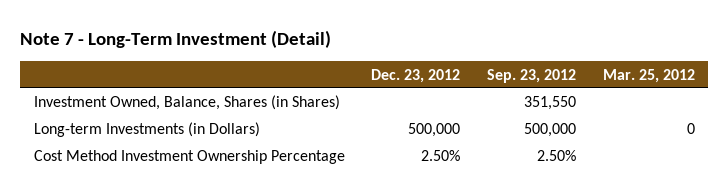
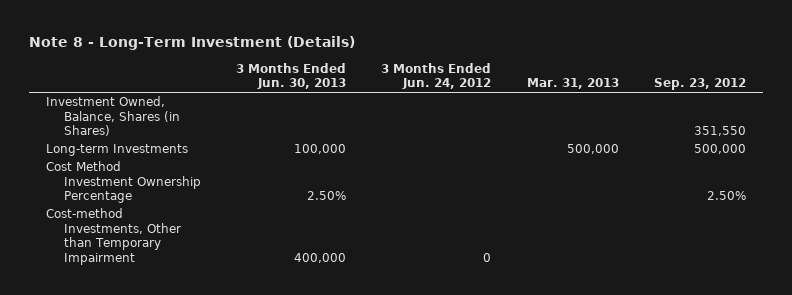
[20,30,332,49] Note 7 - Long-Term Investment (Detail) -> [28,36,355,51] Note 8 - Long-Term Investment (Details)
[371,68,461,83] Dec. 23, 2012 -> none
[602,68,695,83] Mar. 25, 2012 -> none
none -> [236,63,347,90] 3 Months Ended Jun. 30, 2013
none -> [381,63,492,90] 3 Months Ended Jun. 24, 2012
none -> [526,78,619,90] Mar. 31, 2013
[33,122,260,138] Long-term Investments (in Dollars) -> [46,144,189,157] Long-term Investments
none -> [46,208,182,265] Cost-method Investments, Other than Temporary Impairment

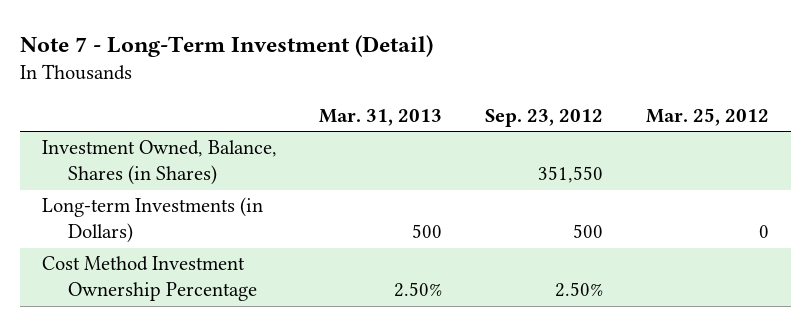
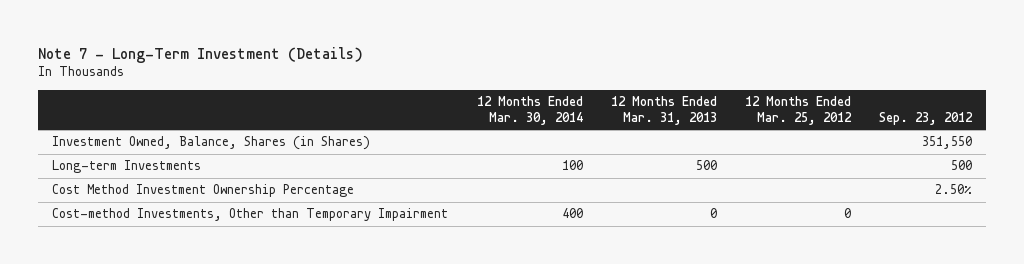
[20,34,434,57] Note 7 - Long-Term Investment (Detail) -> [38,46,364,63] Note 7 - Long-Term Investment (Details)
[319,109,443,127] Mar. 31, 2013 -> none
[646,108,770,127] Mar. 25, 2012 -> none
none -> [476,96,583,126] 12 Months Ended Mar. 30, 2014
none -> [610,96,717,126] 12 Months Ended Mar. 31, 2013
none -> [744,96,852,126] 12 Months Ended Mar. 25, 2012
[41,197,263,244] Long-term Investments (in Dollars) -> [52,160,202,174] Long-term Investments
none -> [52,208,449,222] Cost-method Investments, Other than Temporary Impairment

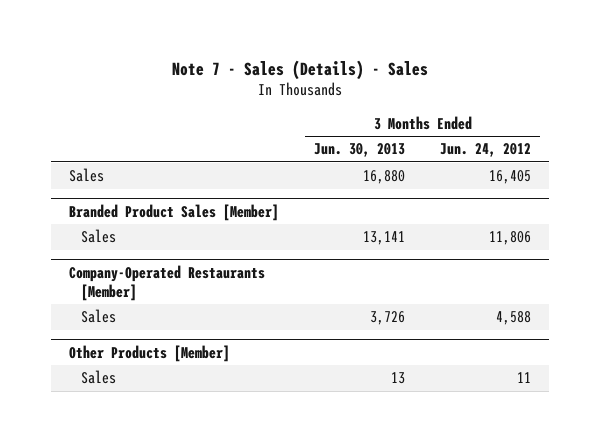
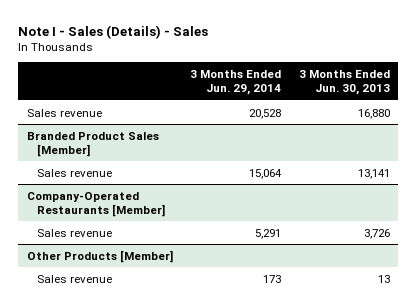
[172,59,429,80] Note 7 - Sales (Details) - Sales -> [17,24,208,39] Note I - Sales (Details) - Sales
[440,143,532,158] Jun. 24, 2012 -> none
none -> [190,69,282,96] 3 Months Ended Jun. 29, 2014
[68,168,104,183] Sales -> [26,108,102,117] Sales revenue
[80,229,116,244] Sales -> [36,168,112,177] Sales revenue
[80,309,116,324] Sales -> [36,228,112,237] Sales revenue
[80,370,116,385] Sales -> [36,274,112,283] Sales revenue

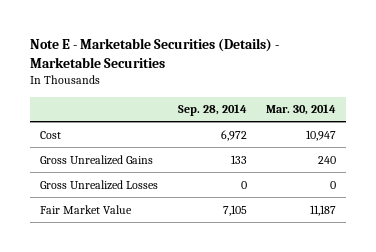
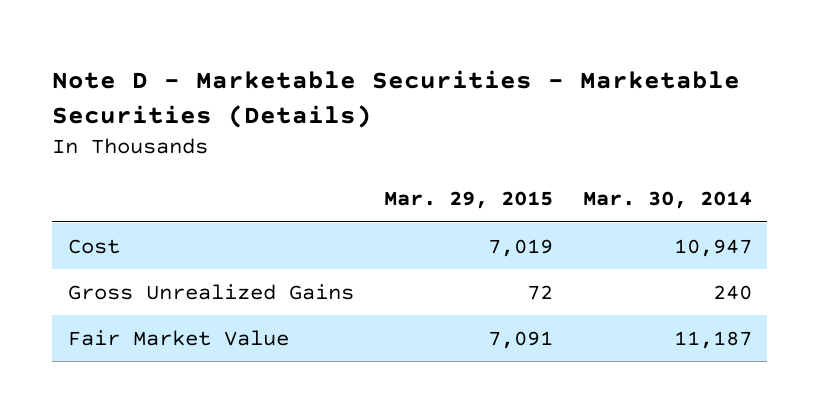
[30,37,280,68] Note E - Marketable Securities (Details) - Marketable Securities -> [52,69,741,128] Note D - Marketable Securities - Marketable Securities (Details)
[177,104,247,117] Sep. 28, 2014 -> none
none -> [383,191,553,210] Mar. 29, 2015
[39,179,158,190] Gross Unrealized Losses -> none

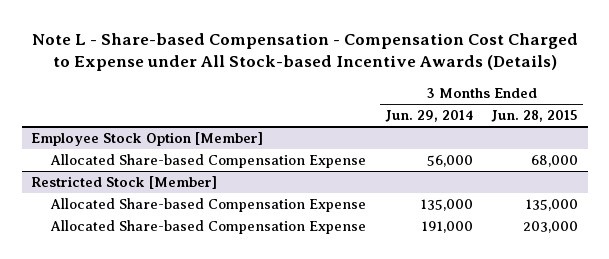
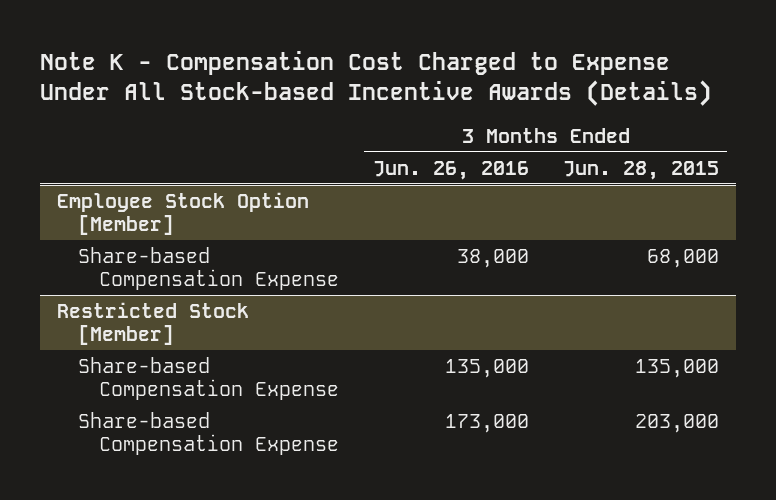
[31,32,578,72] Note L - Share-based Compensation - Compensation Cost Charged to Expense under All Stock-based Incentive Awards (Details) -> [39,51,712,107] Note K - Compensation Cost Charged to Expense Under All Stock-based Incentive Awards (Details)
[384,110,473,123] Jun. 29, 2014 -> none
none -> [372,160,529,180] Jun. 26, 2016
[49,154,366,169] Allocated Share-based Compensation Expense -> [77,246,339,290] Share-based Compensation Expense
[49,198,366,213] Allocated Share-based Compensation Expense -> [77,356,339,400] Share-based Compensation Expense
[49,220,366,235] Allocated Share-based Compensation Expense -> [77,411,339,455] Share-based Compensation Expense

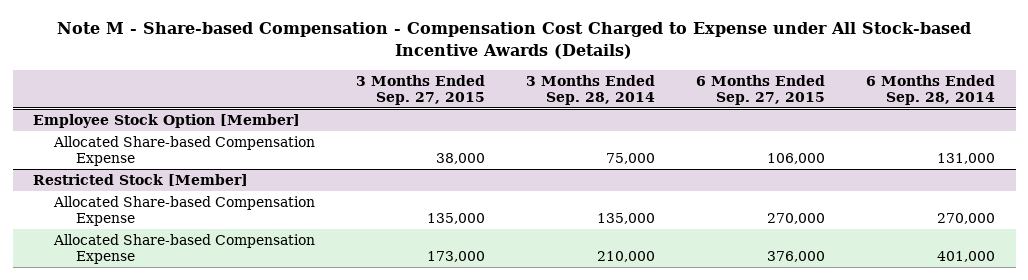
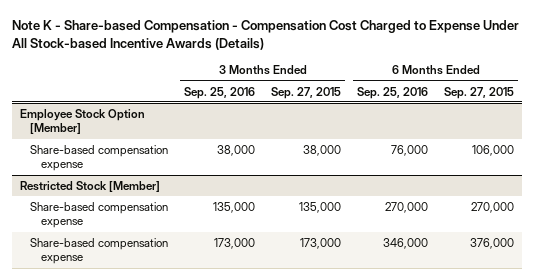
[57,22,972,59] Note M - Share-based Compensation - Compensation Cost Charged to Expense under All Stock-based Incentive Awards (Details) -> [12,20,520,50] Note K - Share-based Compensation - Compensation Cost Charged to Expense Under All Stock-based Incentive Awards (Details)
[526,74,656,106] 3 Months Ended Sep. 28, 2014 -> none
[866,74,996,106] 6 Months Ended Sep. 28, 2014 -> none
none -> [184,86,256,99] Sep. 25, 2016
none -> [357,86,429,99] Sep. 25, 2016
[53,136,316,167] Allocated Share-based Compensation Expense -> [30,144,169,172] Share-based compensation expense
[53,196,316,227] Allocated Share-based Compensation Expense -> [30,201,169,229] Share-based compensation expense
[53,234,316,265] Allocated Share-based Compensation Expense -> [30,237,169,265] Share-based compensation expense

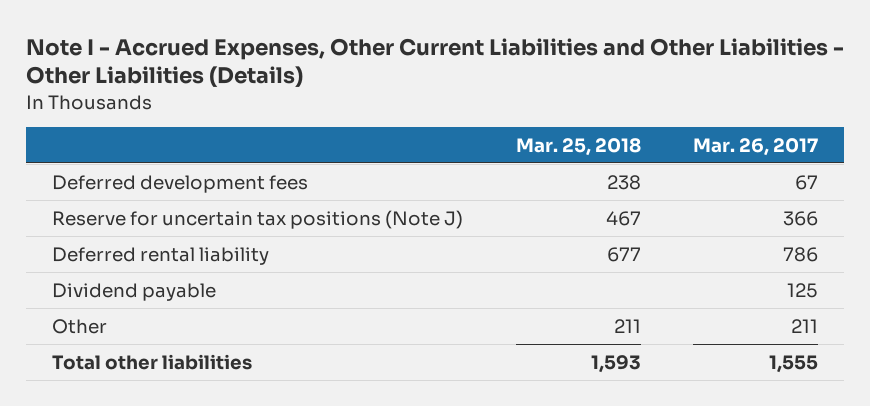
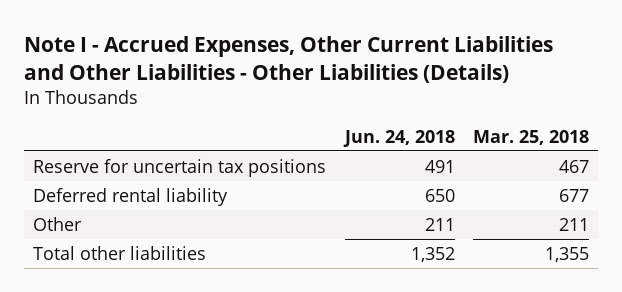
[693,137,819,156] Mar. 26, 2017 -> none
none -> [342,129,455,147] Jun. 24, 2018
[52,174,309,193] Deferred development fees -> none
[52,209,464,229] Reserve for uncertain tax positions (Note J) -> [33,158,327,177] Reserve for uncertain tax positions
[52,282,217,301] Dividend payable -> none
[590,354,641,373] 1,593 -> [544,246,589,262] 1,355

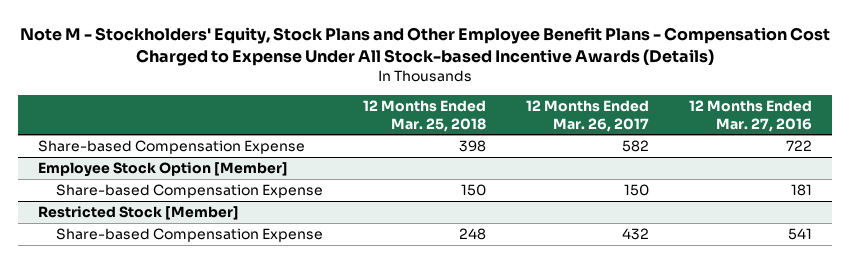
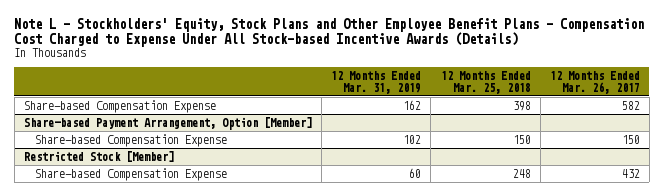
[20,27,831,66] Note M - Stockholders' Equity, Stock Plans and Other Employee Benefit Plans - Compensation Cost Charged to Expense Under All Stock-based Incentive Awards (Details) -> [14,18,645,48] Note L - Stockholders' Equity, Stock Plans and Other Employee Benefit Plans - Compensation Cost Charged to Expense Under All Stock-based Incentive Awards (Details)
[688,99,812,132] 12 Months Ended Mar. 27, 2016 -> none
none -> [331,71,422,94] 12 Months Ended Mar. 31, 2019
[38,161,289,177] Employee Stock Option [Member] -> [23,117,312,131] Share-based Payment Arrangement, Option [Member]

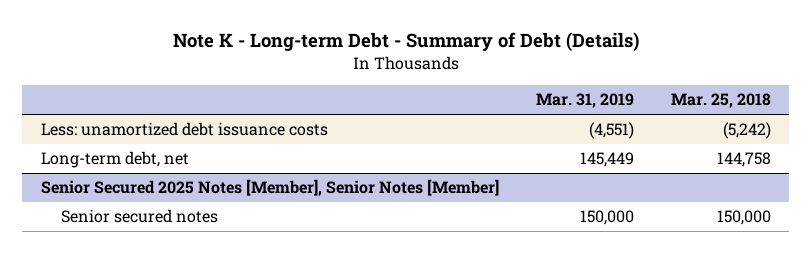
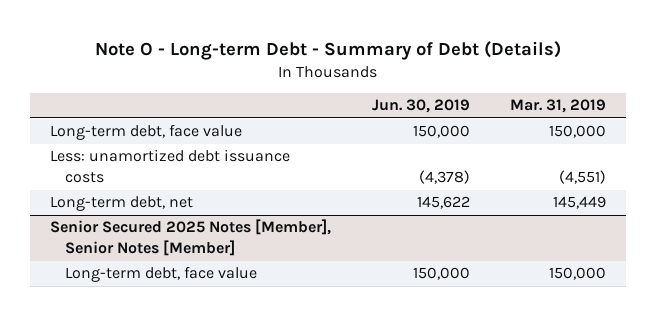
[172,31,639,52] Note K - Long-term Debt - Summary of Debt (Details) -> [95,41,562,61] Note O - Long-term Debt - Summary of Debt (Details)
[670,93,771,109] Mar. 25, 2018 -> none
none -> [371,99,470,114] Jun. 30, 2019
none -> [50,124,243,141] Long-term debt, face value
[60,209,218,224] Senior secured notes -> [65,266,258,283] Long-term debt, face value

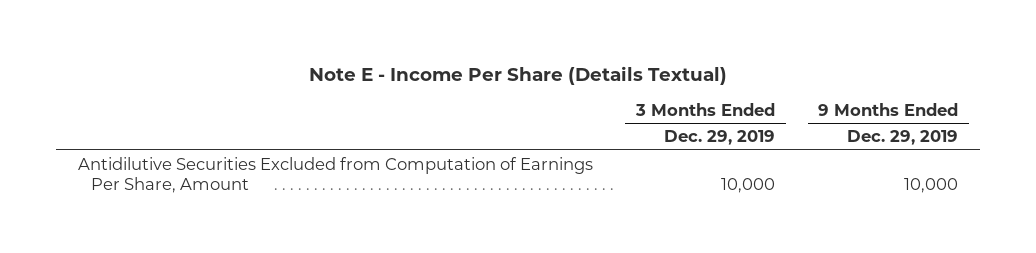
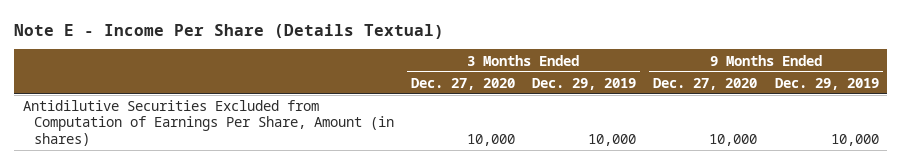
none -> [410,77,515,90] Dec. 27, 2020
none -> [653,77,758,90] Dec. 27, 2020
[77,156,593,193] Antidilutive Securities Excluded from Computation of Earnings Per Share, Amount -> [22,100,394,146] Antidilutive Securities Excluded from Computation of Earnings Per Share, Amount (in shares)

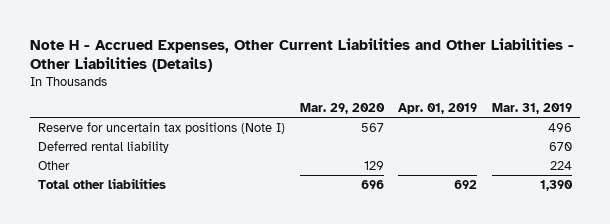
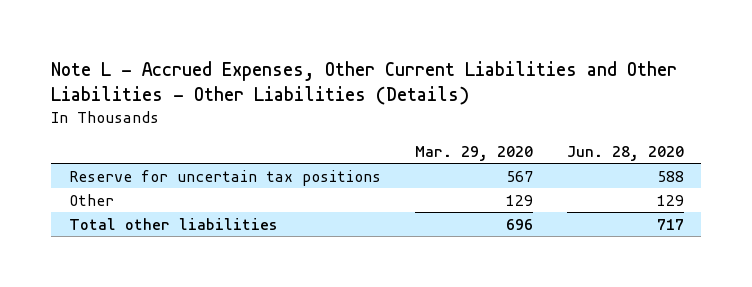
[30,37,575,73] Note H - Accrued Expenses, Other Current Liabilities and Other Liabilities - Other Liabilities (Details) -> [51,61,678,106] Note L - Accrued Expenses, Other Current Liabilities and Other Liabilities - Other Liabilities (Details)
[398,102,478,114] Apr. 01, 2019 -> none
[492,102,573,114] Mar. 31, 2019 -> none
none -> [566,145,684,161] Jun. 28, 2020
[37,140,169,153] Deferred rental liability -> none
[37,121,285,134] Reserve for uncertain tax positions (Note I) -> [68,169,381,186] Reserve for uncertain tax positions

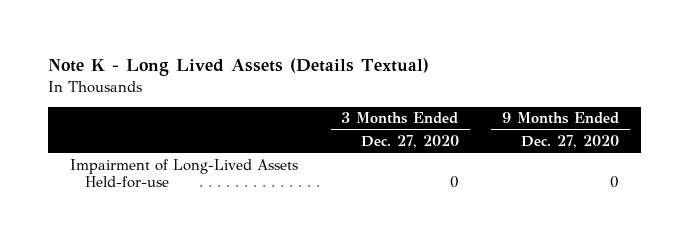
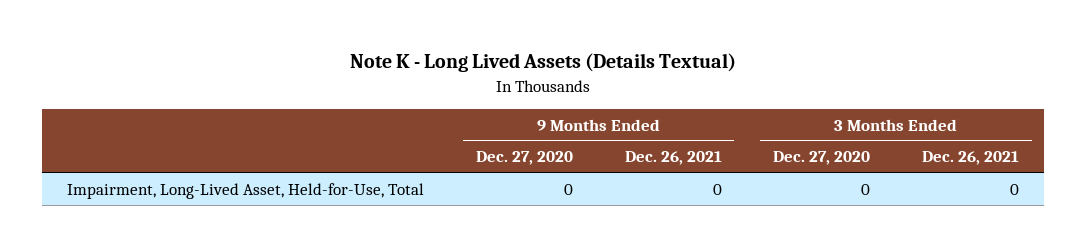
none -> [624,151,722,166] Dec. 26, 2021
none -> [921,151,1019,166] Dec. 26, 2021
[69,158,298,189] Impairment of Long-Lived Assets Held-for-use -> [67,182,425,199] Impairment, Long-Lived Asset, Held-for-Use, Total

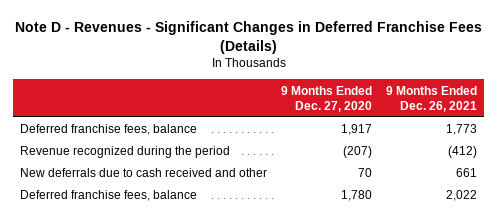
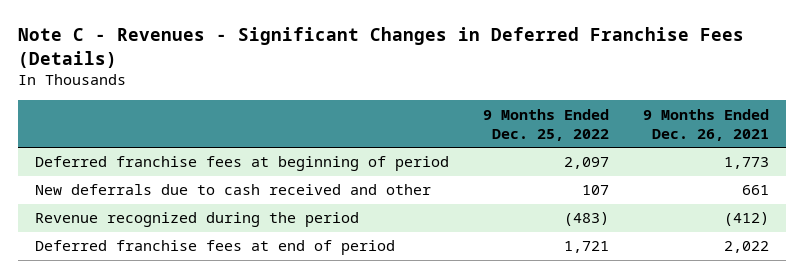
[14,21,482,54] Note D - Revenues - Significant Changes in Deferred Franchise Fees (Details) -> [17,27,744,68] Note C - Revenues - Significant Changes in Deferred Franchise Fees (Details)
[281,85,373,113] 9 Months Ended Dec. 27, 2020 -> none
none -> [482,108,609,141] 9 Months Ended Dec. 25, 2022
[20,124,198,136] Deferred franchise fees, balance -> [34,156,449,172] Deferred franchise fees at beginning of period
[20,146,231,159] Revenue recognized during the period -> [34,212,359,228] Revenue recognized during the period
[20,190,198,202] Deferred franchise fees, balance -> [34,240,395,256] Deferred franchise fees at end of period

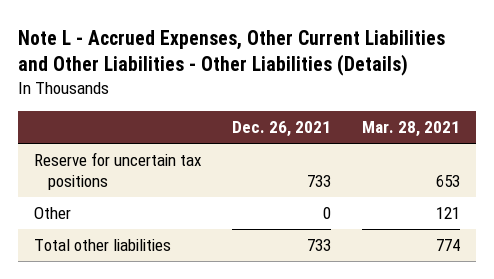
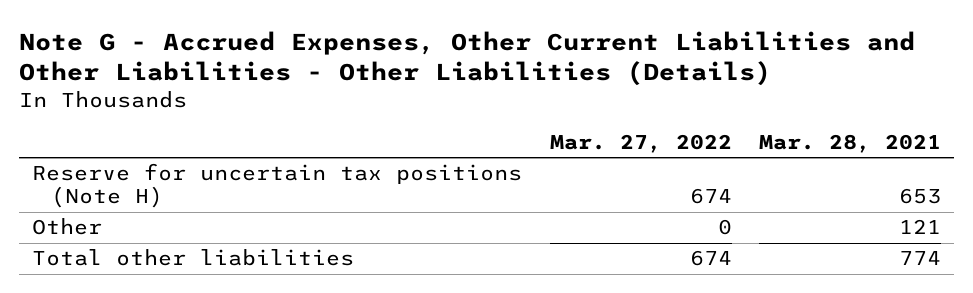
[18,29,446,76] Note L - Accrued Expenses, Other Current Liabilities and Other Liabilities - Other Liabilities (Details) -> [18,30,915,87] Note G - Accrued Expenses, Other Current Liabilities and Other Liabilities - Other Liabilities (Details)
[232,120,332,137] Dec. 26, 2021 -> none
none -> [549,134,732,154] Mar. 27, 2022
[34,152,202,190] Reserve for uncertain tax positions -> [32,163,523,209] Reserve for uncertain tax positions (Note H)

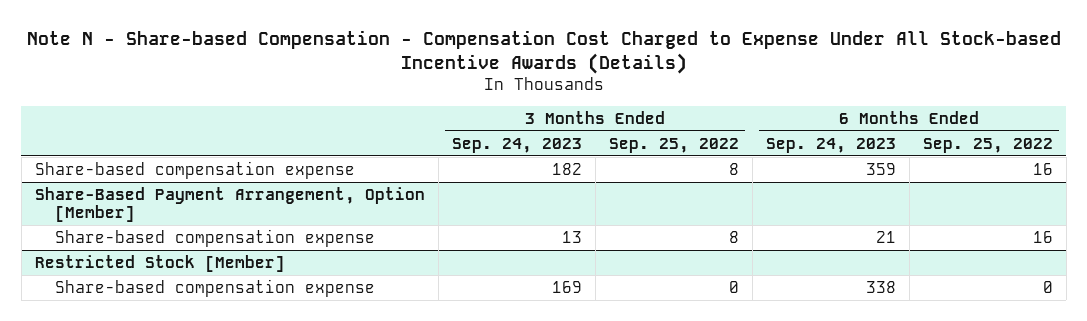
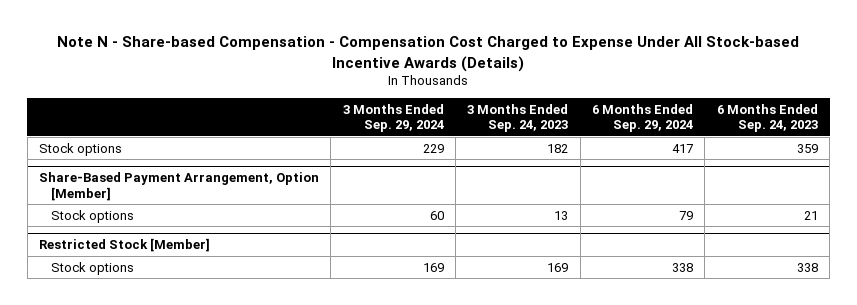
[608,137,739,153] Sep. 25, 2022 -> none
[922,137,1053,153] Sep. 25, 2022 -> none
none -> [342,103,444,133] 3 Months Ended Sep. 29, 2024
none -> [592,103,694,133] 6 Months Ended Sep. 29, 2024
[34,160,355,179] Share-based compensation expense -> [39,142,123,156] Stock options
[55,228,376,247] Share-based compensation expense -> [50,209,134,223] Stock options
[55,278,376,297] Share-based compensation expense -> [50,261,134,275] Stock options

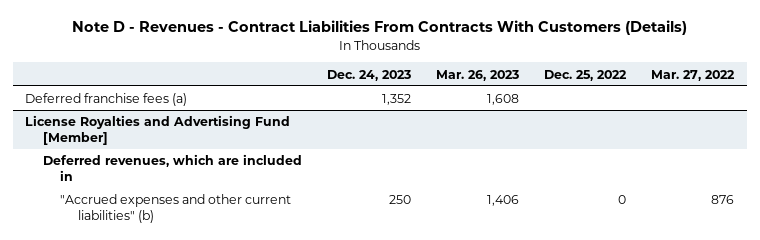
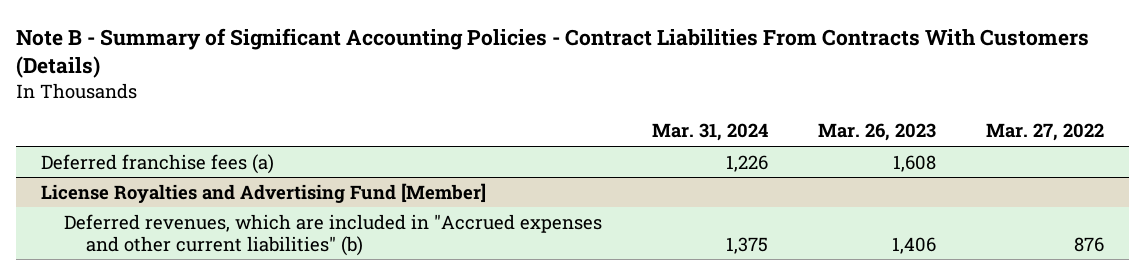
[71,20,687,36] Note D - Revenues - Contract Liabilities From Contracts With Customers (Details) -> [16,27,1090,78] Note B - Summary of Significant Accounting Policies - Contract Liabilities From Contracts With Customers (Details)
[326,69,411,81] Dec. 24, 2023 -> none
[544,69,628,81] Dec. 25, 2022 -> none
none -> [651,123,768,142] Mar. 31, 2024
[42,154,302,181] Deferred revenues, which are included in -> none
[60,194,292,223] "Accrued expenses and other current liabilities" (b) -> [63,213,602,256] Deferred revenues, which are included in "Accrued expenses and other current liabilities" (b)

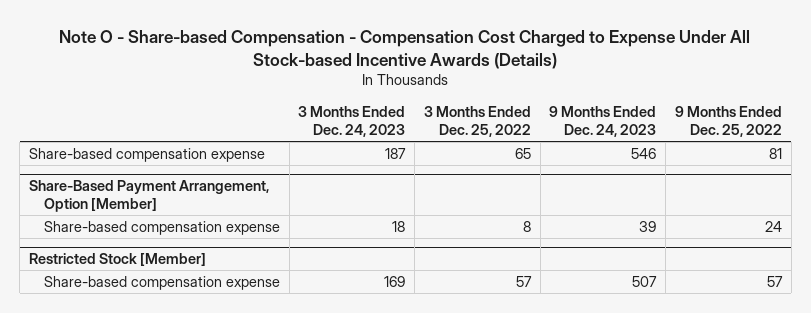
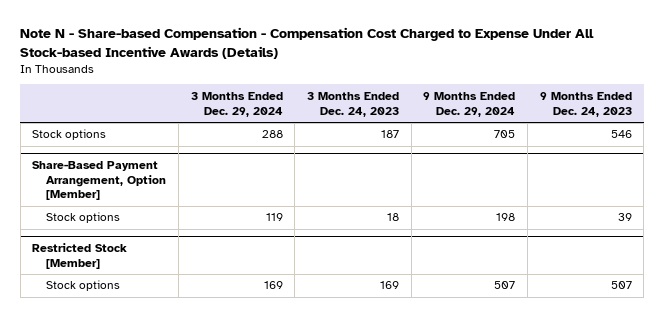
[59,29,751,69] Note O - Share-based Compensation - Compensation Cost Charged to Expense Under All Stock-based Incentive Awards (Details) -> [20,27,595,59] Note N - Share-based Compensation - Compensation Cost Charged to Expense Under All Stock-based Incentive Awards (Details)
[423,105,531,138] 3 Months Ended Dec. 25, 2022 -> none
[674,105,782,138] 9 Months Ended Dec. 25, 2022 -> none
none -> [190,91,283,117] 3 Months Ended Dec. 29, 2024
none -> [423,91,516,117] 9 Months Ended Dec. 29, 2024
[29,147,266,162] Share-based compensation expense -> [32,129,107,141] Stock options
[43,220,280,235] Share-based compensation expense -> [46,212,121,224] Stock options
[43,275,280,290] Share-based compensation expense -> [46,280,121,292] Stock options

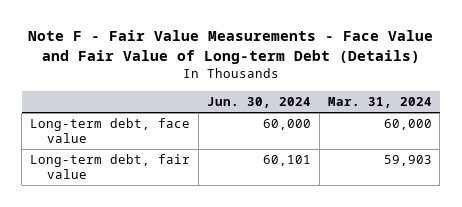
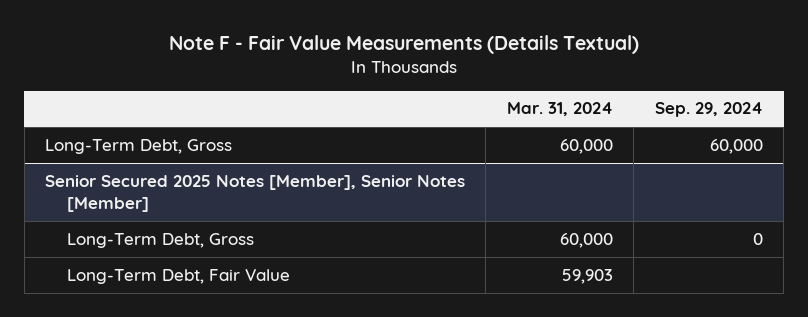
[27,30,433,65] Note F - Fair Value Measurements - Face Value and Fair Value of Long-term Debt (Details) -> [168,35,639,55] Note F - Fair Value Measurements (Details Textual)
[206,97,311,109] Jun. 30, 2024 -> none
none -> [654,102,763,118] Sep. 29, 2024
[29,118,190,144] Long-term debt, face value -> [45,138,233,154] Long-Term Debt, Gross
none -> [45,174,466,212] Senior Secured 2025 Notes [Member], Senior Notes [Member]
none -> [67,232,255,248] Long-Term Debt, Gross
[29,154,190,180] Long-term debt, fair value -> [67,268,291,284] Long-Term Debt, Fair Value

